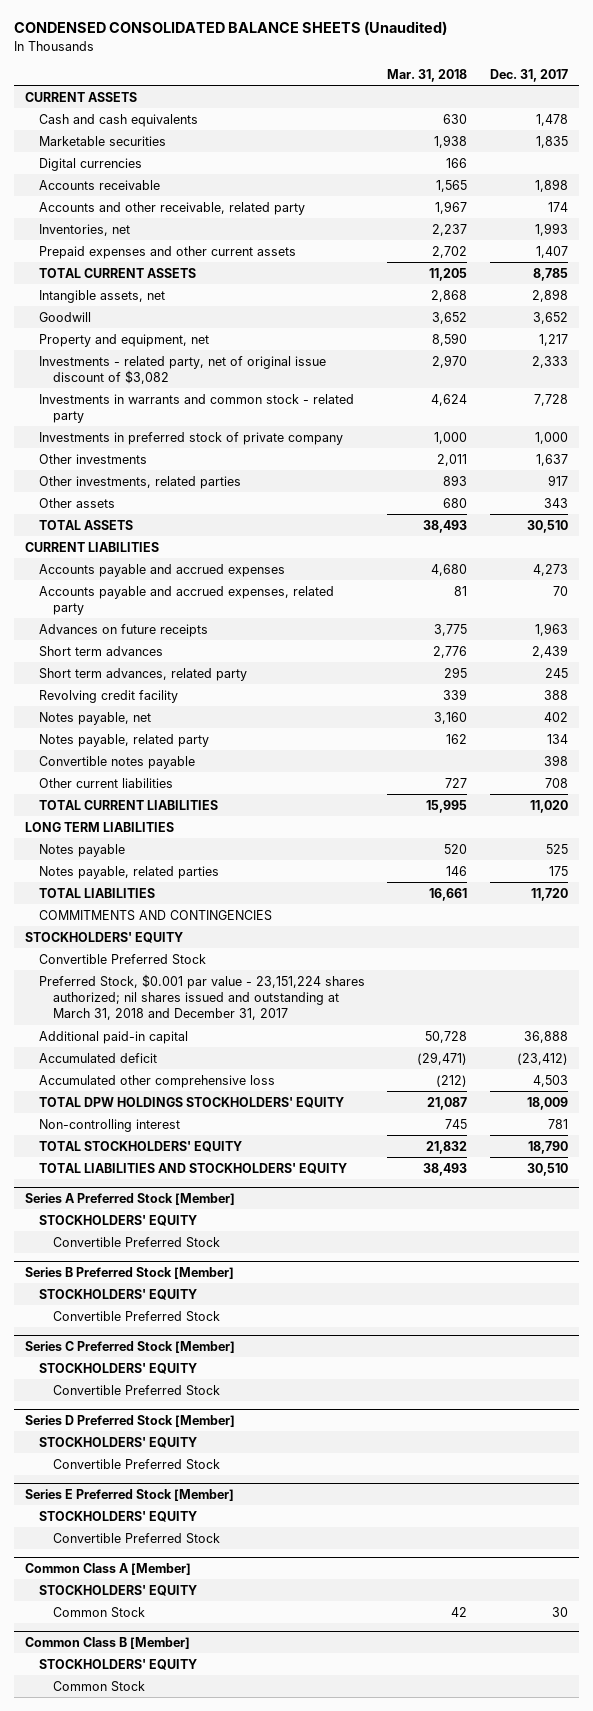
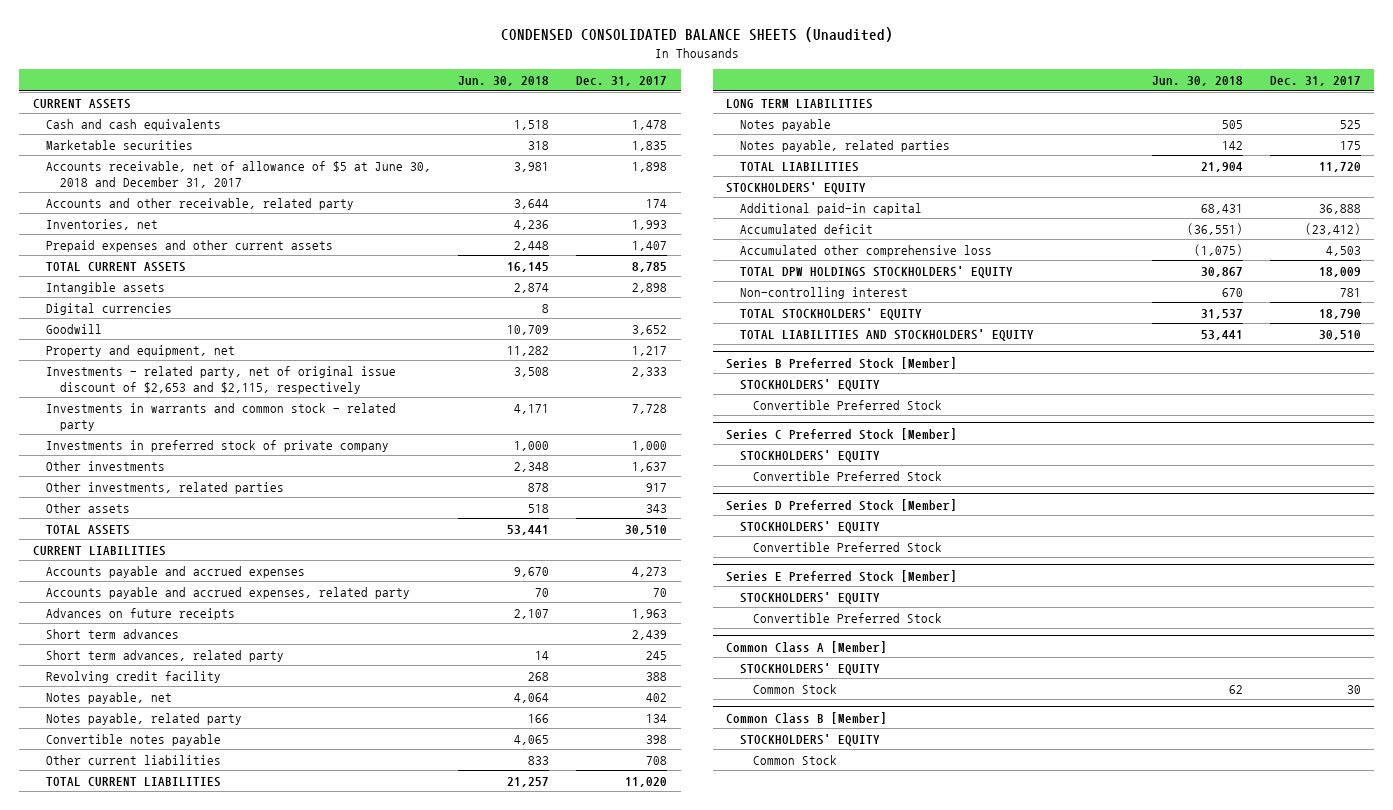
[387,68,468,82] Mar. 31, 2018 -> none
none -> [458,76,550,87] Jun. 30, 2018
[38,179,160,190] Accounts receivable -> [46,160,432,188] Accounts receivable, net of allowance of $5 at June 30, 2018 and December 31, 2017
[38,289,165,303] Intangible assets, net -> [46,281,166,294] Intangible assets
[38,157,142,171] Digital currencies -> [46,302,173,315] Digital currencies
[38,355,326,385] Investments - related party, net of original issue discount of $3,082 -> [46,365,397,394] Investments - related party, net of original issue discount of $2,653 and $2,115, respectively
[38,909,272,921] COMMITMENTS AND CONTINGENCIES -> none
[38,953,206,965] Convertible Preferred Stock -> none
[38,973,365,1021] Preferred Stock, $0.001 par value - 23,151,224 shares authorized; nil shares issued and outstanding at March 31, 2018 and December 31, 2017 -> none
[24,1192,235,1205] Series A Preferred Stock [Member] -> none
[38,1214,197,1226] STOCKHOLDERS' EQUITY -> none
[52,1236,220,1248] Convertible Preferred Stock -> none

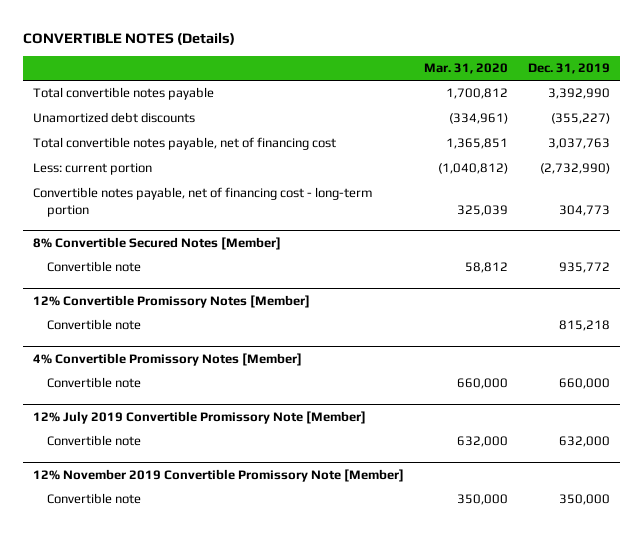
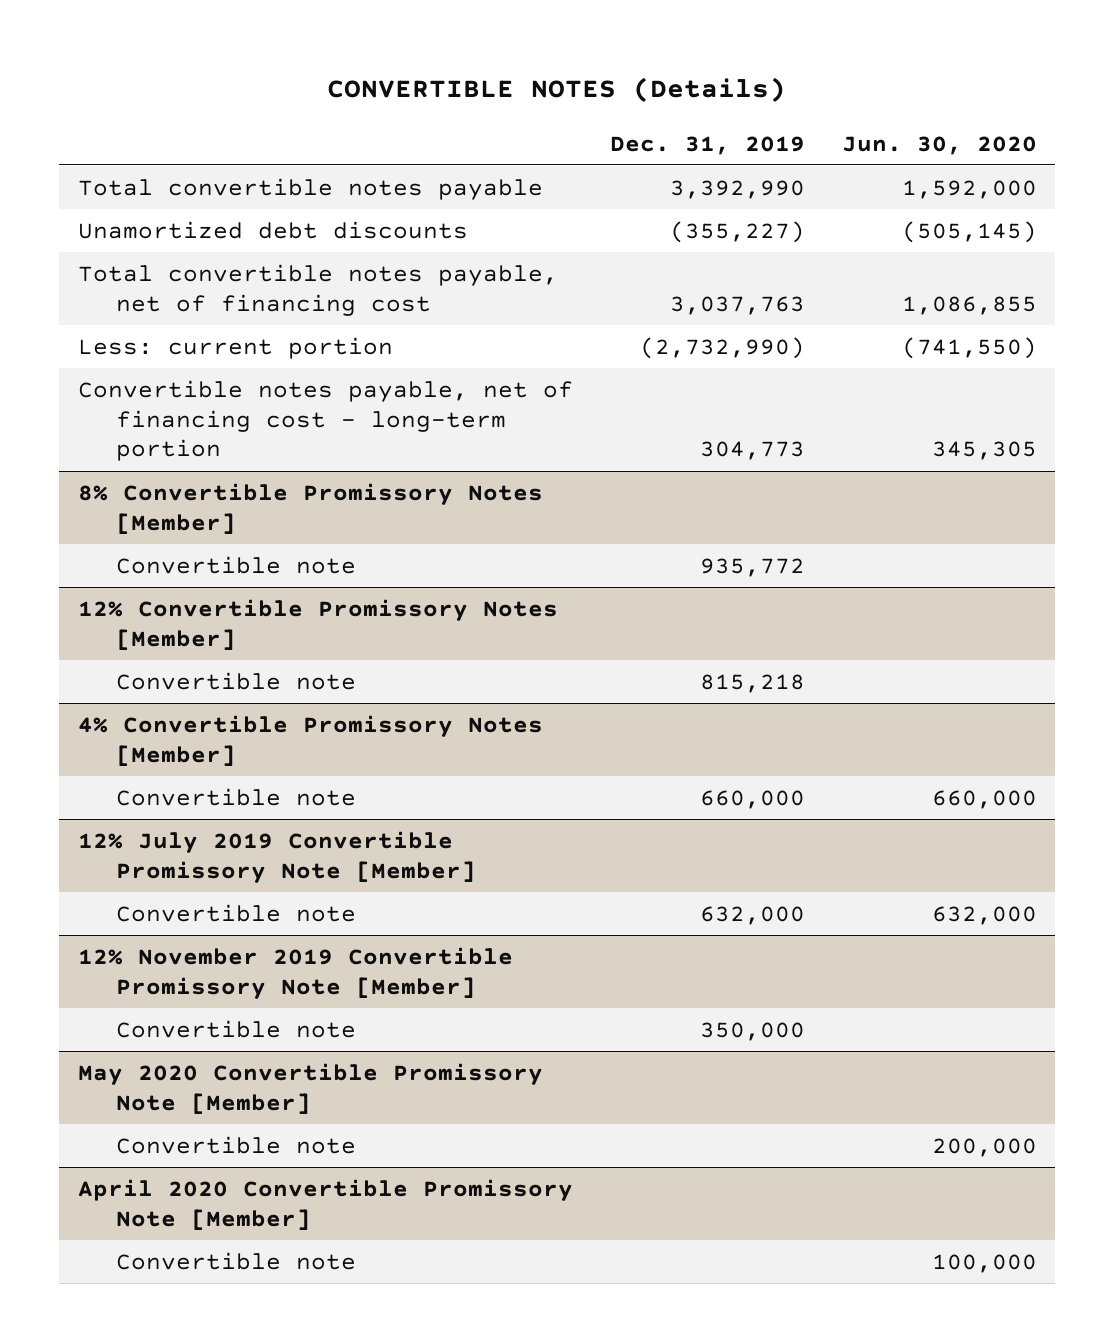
[424,63,509,75] Mar. 31, 2020 -> none
none -> [841,135,1037,155] Jun. 30, 2020
[33,236,282,250] 8% Convertible Secured Notes [Member] -> [77,482,543,534] 8% Convertible Promissory Notes [Member]
none -> [77,1062,543,1114] May 2020 Convertible Promissory Note [Member]
none -> [116,1135,357,1154] Convertible note
none -> [77,1178,573,1230] April 2020 Convertible Promissory Note [Member]
none -> [116,1251,357,1270] Convertible note

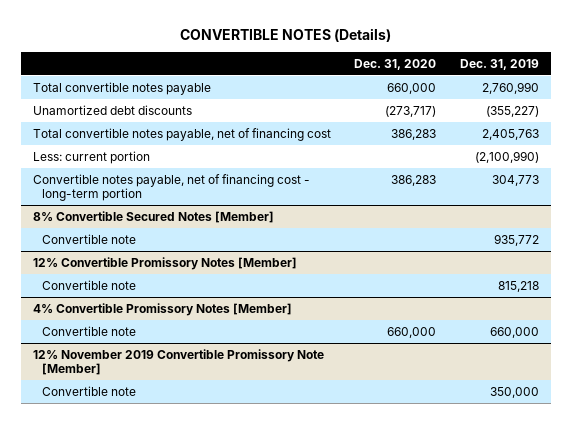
[841,135,1037,155] Jun. 30, 2020 -> none
none -> [354,58,437,70] Dec. 31, 2020
[669,179,805,199] 3,392,990 -> [482,81,540,94] 2,760,990
[669,295,805,315] 3,037,763 -> [482,128,540,140] 2,405,763
[639,336,805,359] (2,732,990) -> [475,150,540,163] (2,100,990)
[77,482,543,534] 8% Convertible Promissory Notes [Member] -> [32,210,274,223] 8% Convertible Secured Notes [Member]
[77,830,477,883] 12% July 2019 Convertible Promissory Note [Member] -> none
[116,903,357,922] Convertible note -> none
[77,1062,543,1114] May 2020 Convertible Promissory Note [Member] -> none
[116,1135,357,1154] Convertible note -> none
[77,1178,573,1230] April 2020 Convertible Promissory Note [Member] -> none
[116,1251,357,1270] Convertible note -> none

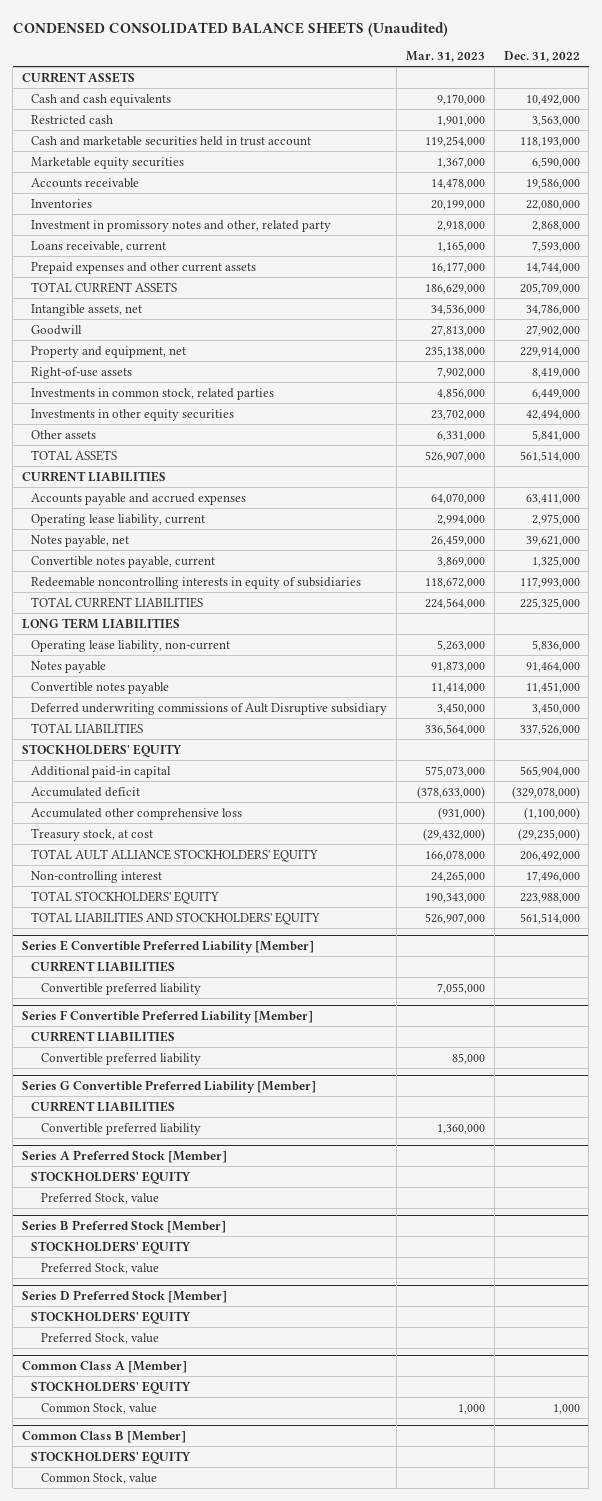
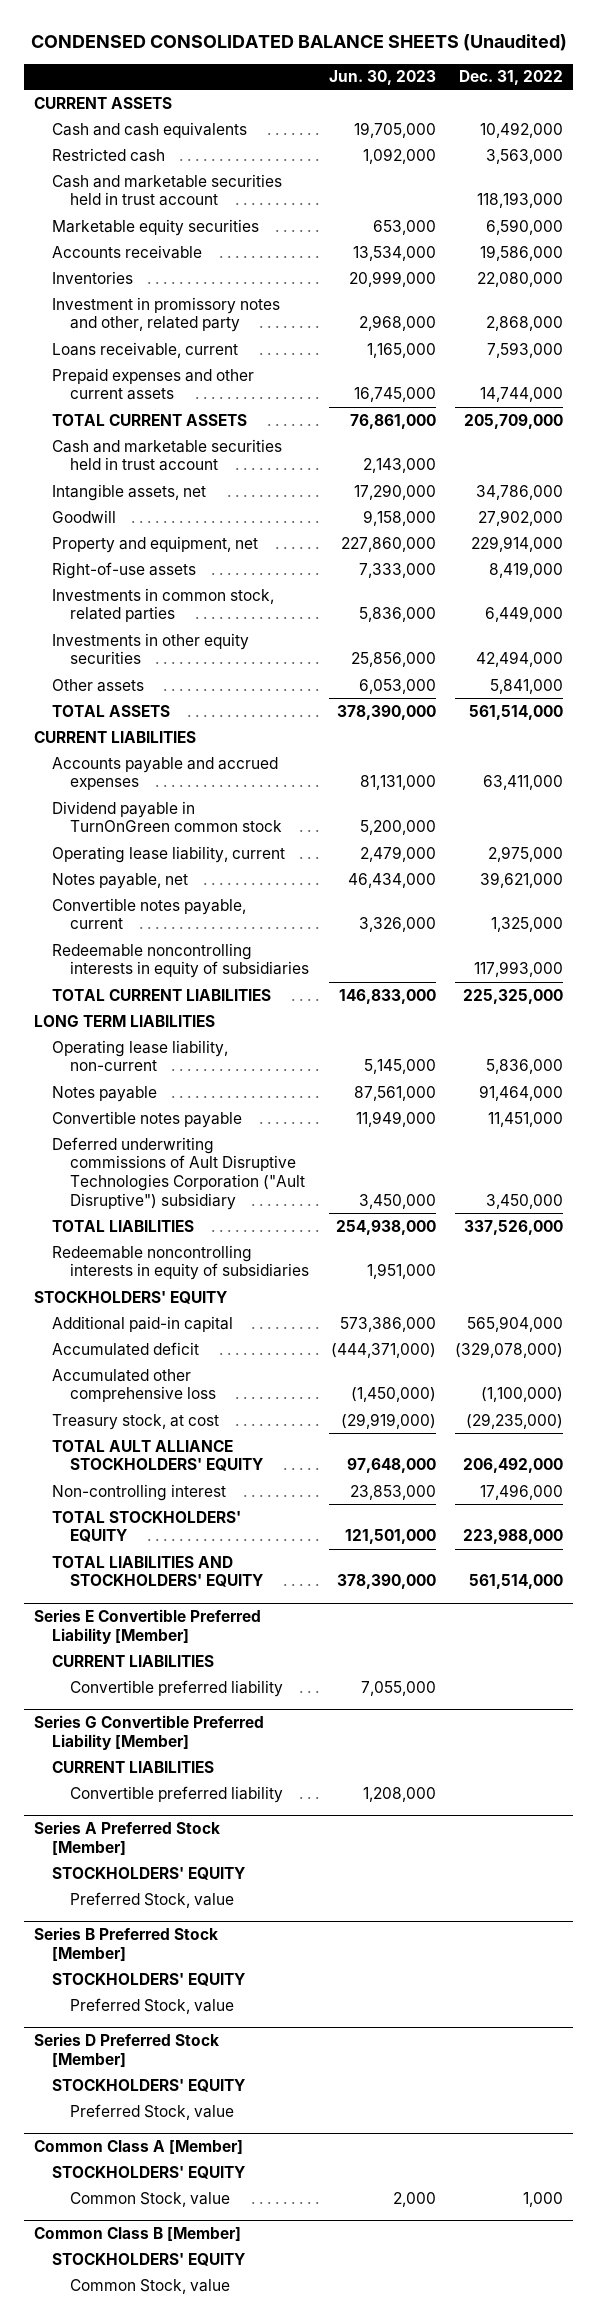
[405,51,485,63] Mar. 31, 2023 -> none
none -> [328,70,436,86] Jun. 30, 2023
none -> [52,438,283,472] Cash and marketable securities held in trust account
none -> [52,800,283,833] Dividend payable in TurnOnGreen common stock
[31,702,388,715] Deferred underwriting commissions of Ault Disruptive subsidiary -> [52,1136,306,1211] Deferred underwriting commissions of Ault Disruptive Technologies Corporation ("Ault Disruptive") subsidiary
none -> [52,1244,310,1281] Redeemable noncontrolling interests in equity of subsidiaries
[21,1010,313,1024] Series F Convertible Preferred Liability [Member] -> none
[31,1030,176,1042] CURRENT LIABILITIES -> none
[40,1052,201,1065] Convertible preferred liability -> none

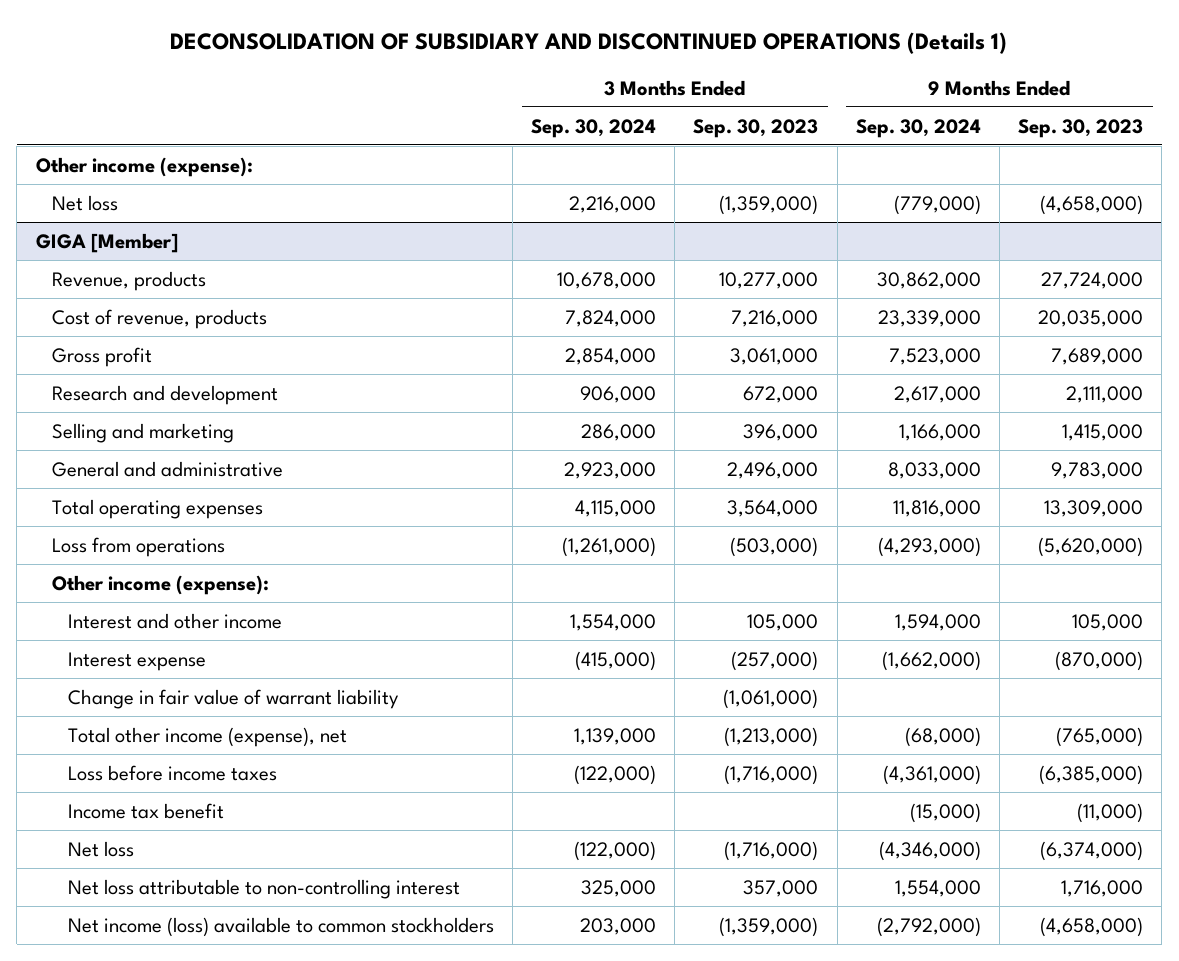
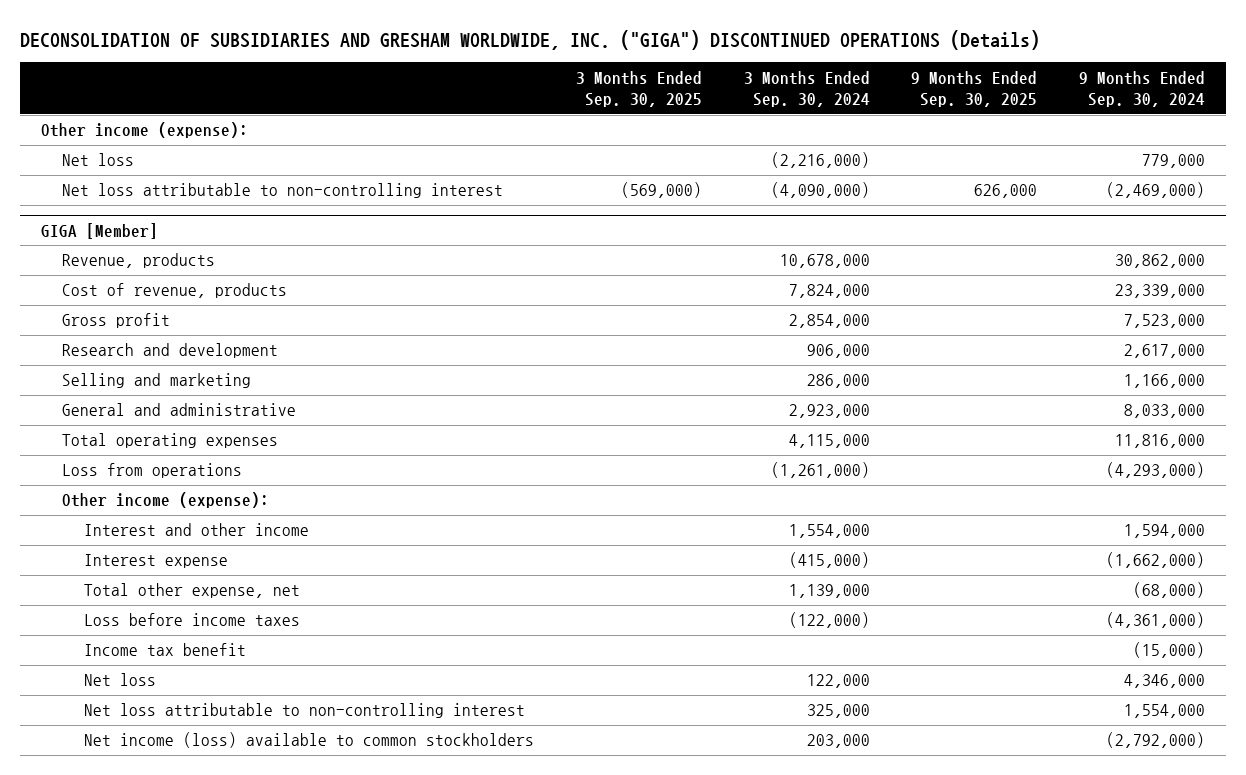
[170,31,1008,54] DECONSOLIDATION OF SUBSIDIARY AND DISCONTINUED OPERATIONS (Details 1) -> [19,29,1040,50] DECONSOLIDATION OF SUBSIDIARIES AND GRESHAM WORLDWIDE, INC. ("GIGA") DISCONTINUED OPERATIONS (Details)
[693,118,819,138] Sep. 30, 2023 -> none
[1018,118,1144,138] Sep. 30, 2023 -> none
none -> [575,70,702,108] 3 Months Ended Sep. 30, 2025
none -> [911,70,1038,108] 9 Months Ended Sep. 30, 2025
[569,195,657,213] 2,216,000 -> [770,152,870,169] (2,216,000)
[893,194,981,215] (779,000) -> [1142,154,1206,169] 779,000
none -> [62,183,504,199] Net loss attributable to non-controlling interest
[67,688,399,709] Change in fair value of warrant liability -> none
[67,726,347,747] Total other income (expense), net -> [83,583,300,599] Total other expense, net
[574,840,657,861] (122,000) -> [806,674,870,689] 122,000
[878,840,981,861] (4,346,000) -> [1124,674,1206,689] 4,346,000

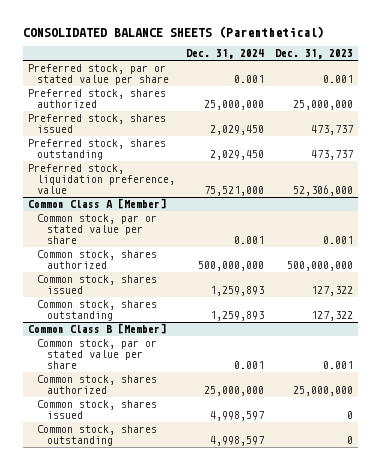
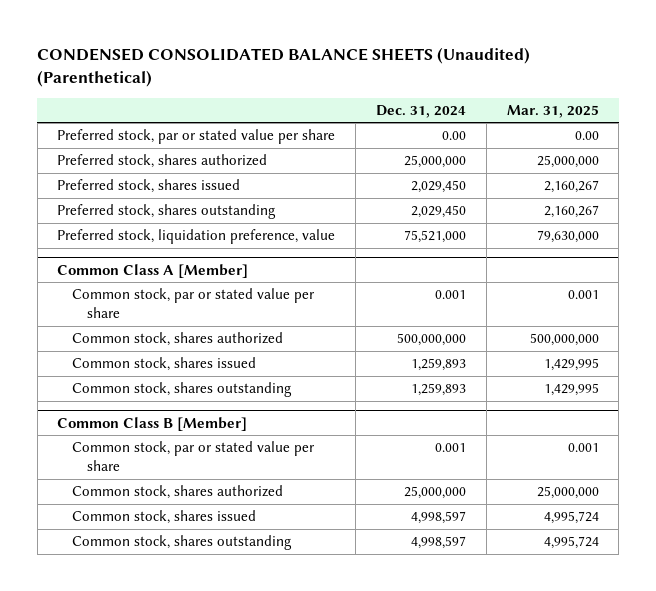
[22,25,324,38] CONSOLIDATED BALANCE SHEETS (Parenthetical) -> [37,47,531,88] CONDENSED CONSOLIDATED BALANCE SHEETS (Unaudited) (Parenthetical)
[274,49,353,60] Dec. 31, 2023 -> none
none -> [506,105,599,119] Mar. 31, 2025
[234,75,265,84] 0.001 -> [442,131,467,141] 0.00

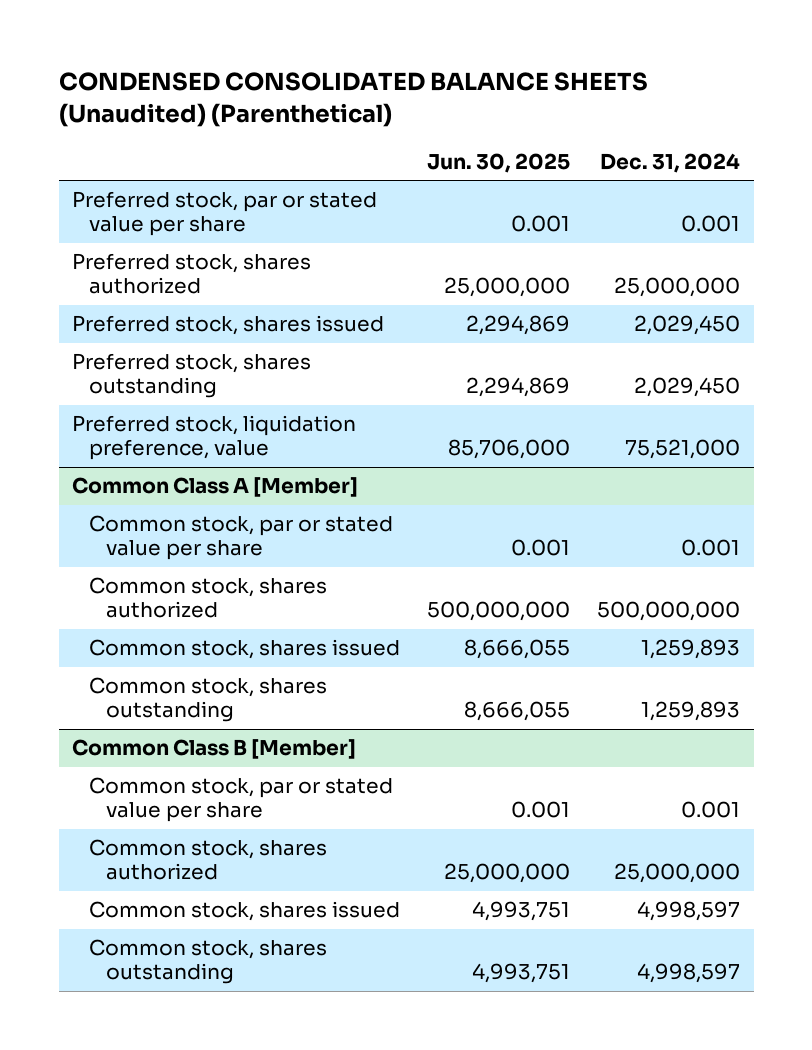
[506,105,599,119] Mar. 31, 2025 -> none
none -> [426,152,570,173] Jun. 30, 2025
[442,131,467,141] 0.00 -> [681,215,741,233] 0.001

